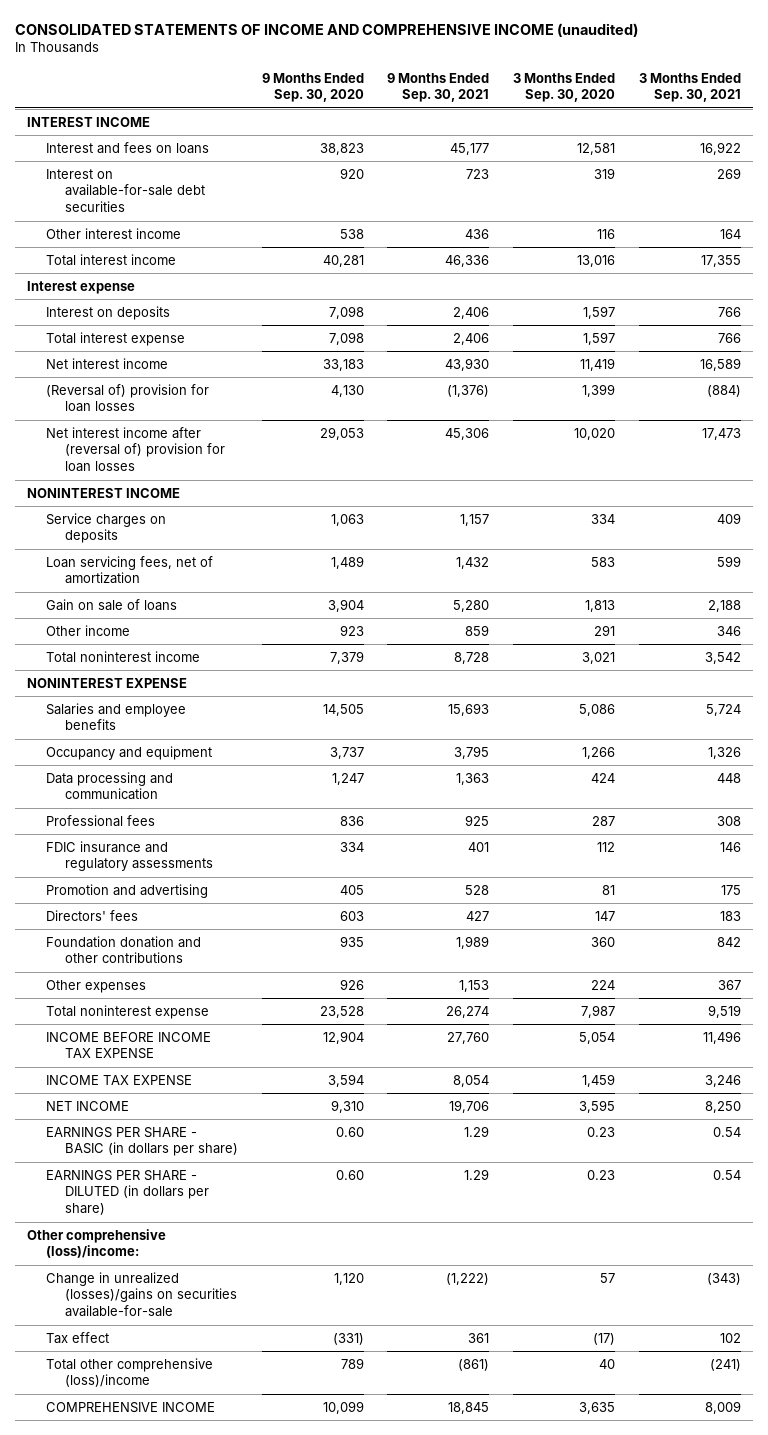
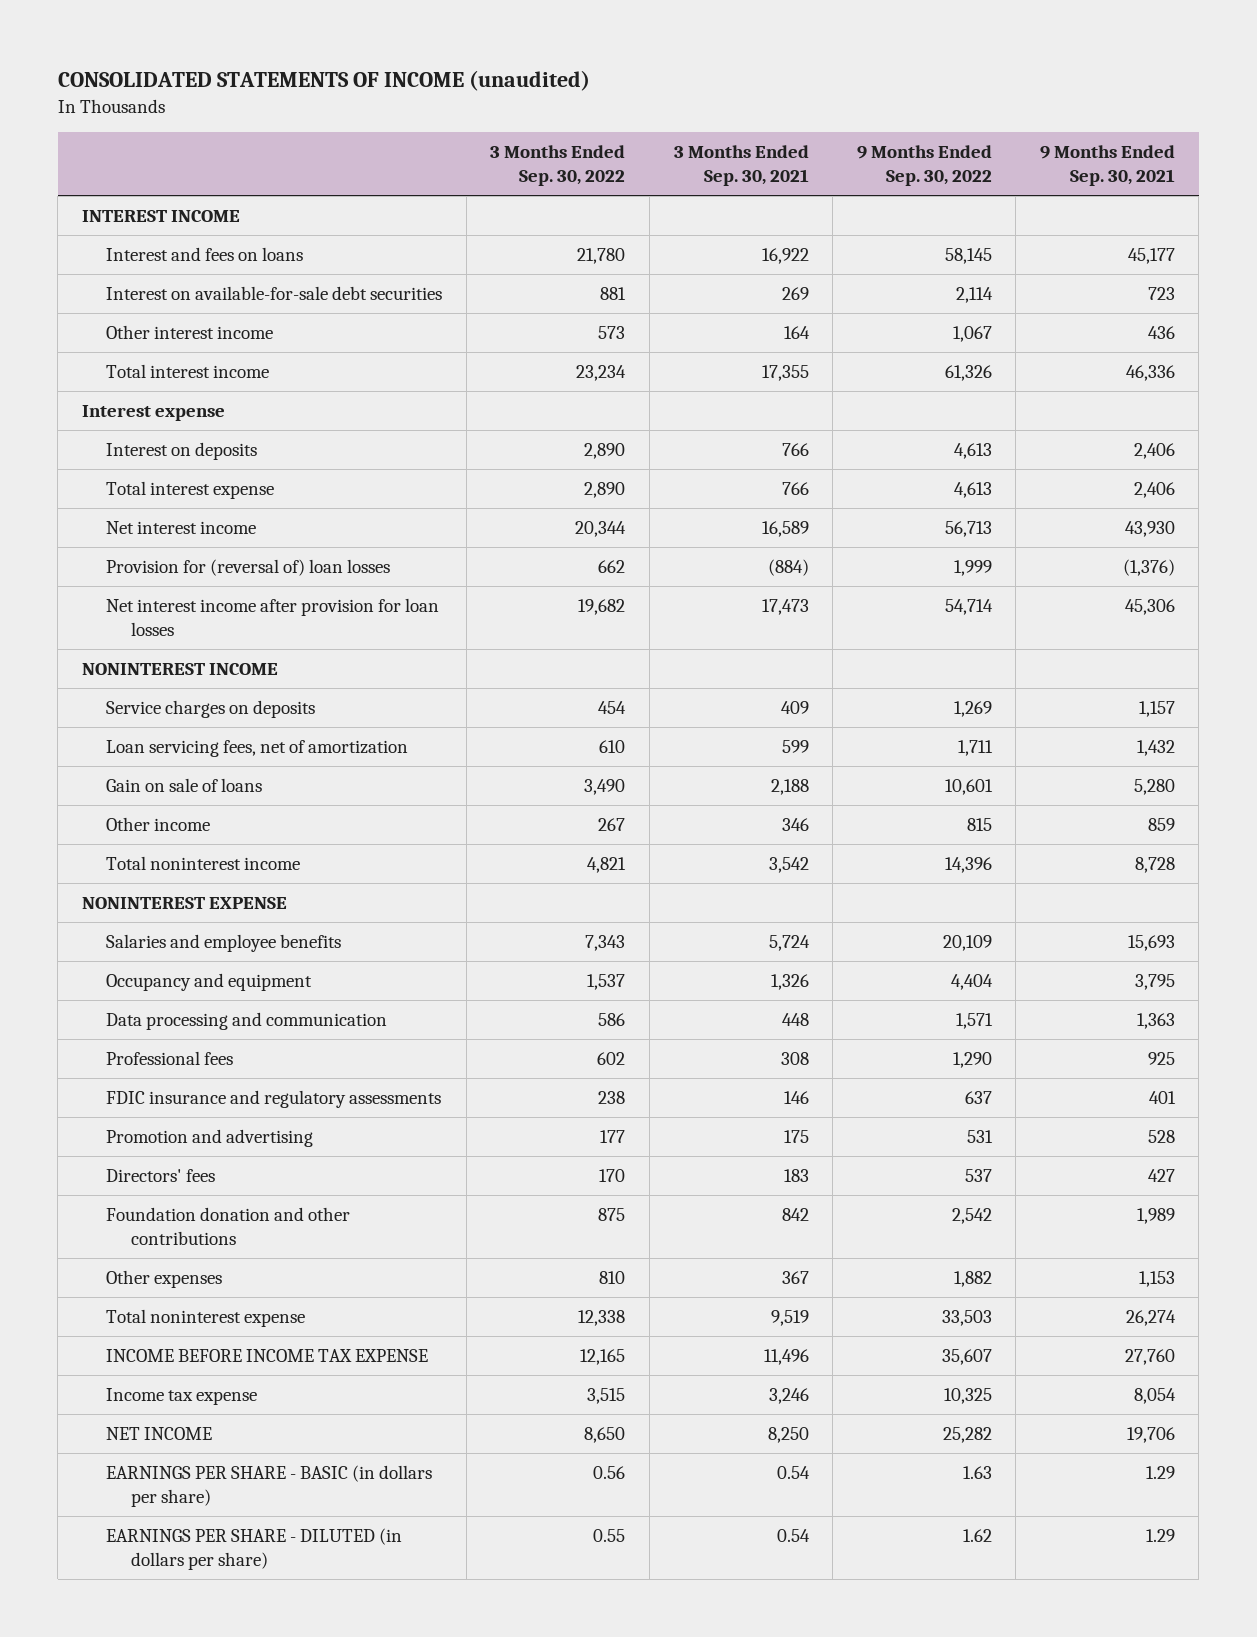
[14,22,638,37] CONSOLIDATED STATEMENTS OF INCOME AND COMPREHENSIVE INCOME (unaudited) -> [57,70,590,92] CONSOLIDATED STATEMENTS OF INCOME (unaudited)
[261,72,364,103] 9 Months Ended Sep. 30, 2020 -> none
[513,72,616,103] 3 Months Ended Sep. 30, 2020 -> none
none -> [490,145,626,187] 3 Months Ended Sep. 30, 2022
none -> [856,145,992,187] 9 Months Ended Sep. 30, 2022
[45,383,209,413] (Reversal of) provision for loan losses -> [106,559,391,577] Provision for (reversal of) loan losses
[45,426,225,473] Net interest income after (reversal of) provision for loan losses -> [106,598,440,636] Net interest income after provision for loan losses
[45,1074,192,1086] INCOME TAX EXPENSE -> [106,1388,258,1406] Income tax expense
[26,1228,166,1259] Other comprehensive (loss)/income: -> none
[45,1271,237,1318] Change in unrealized (losses)/gains on securities available-for-sale -> none
[45,1331,109,1344] Tax effect -> none
[45,1357,213,1388] Total other comprehensive (loss)/income -> none
[45,1401,215,1413] COMPREHENSIVE INCOME -> none

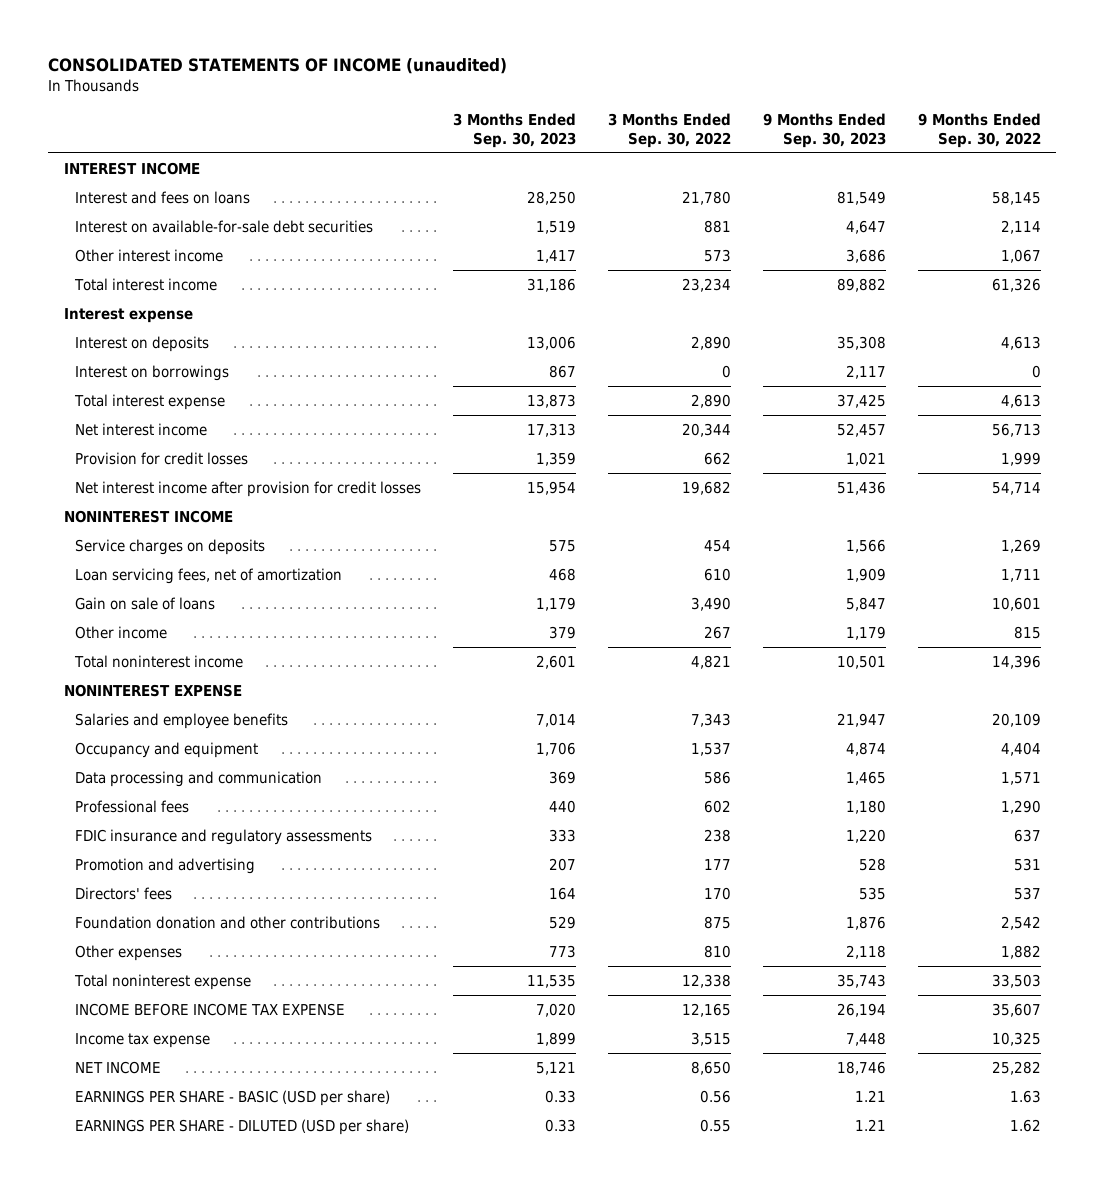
[673,145,809,187] 3 Months Ended Sep. 30, 2021 -> none
[1039,145,1175,187] 9 Months Ended Sep. 30, 2021 -> none
none -> [453,113,577,148] 3 Months Ended Sep. 30, 2023
none -> [762,113,886,148] 9 Months Ended Sep. 30, 2023
none -> [75,364,230,381] Interest on borrowings
[106,559,391,577] Provision for (reversal of) loan losses -> [75,451,249,465] Provision for credit losses
[106,598,440,636] Net interest income after provision for loan losses -> [75,480,422,497] Net interest income after provision for credit losses
[106,1465,433,1507] EARNINGS PER SHARE - BASIC (in dollars per share) -> [75,1089,391,1106] EARNINGS PER SHARE - BASIC (USD per share)
[106,1528,403,1570] EARNINGS PER SHARE - DILUTED (in dollars per share) -> [75,1118,410,1135] EARNINGS PER SHARE - DILUTED (USD per share)

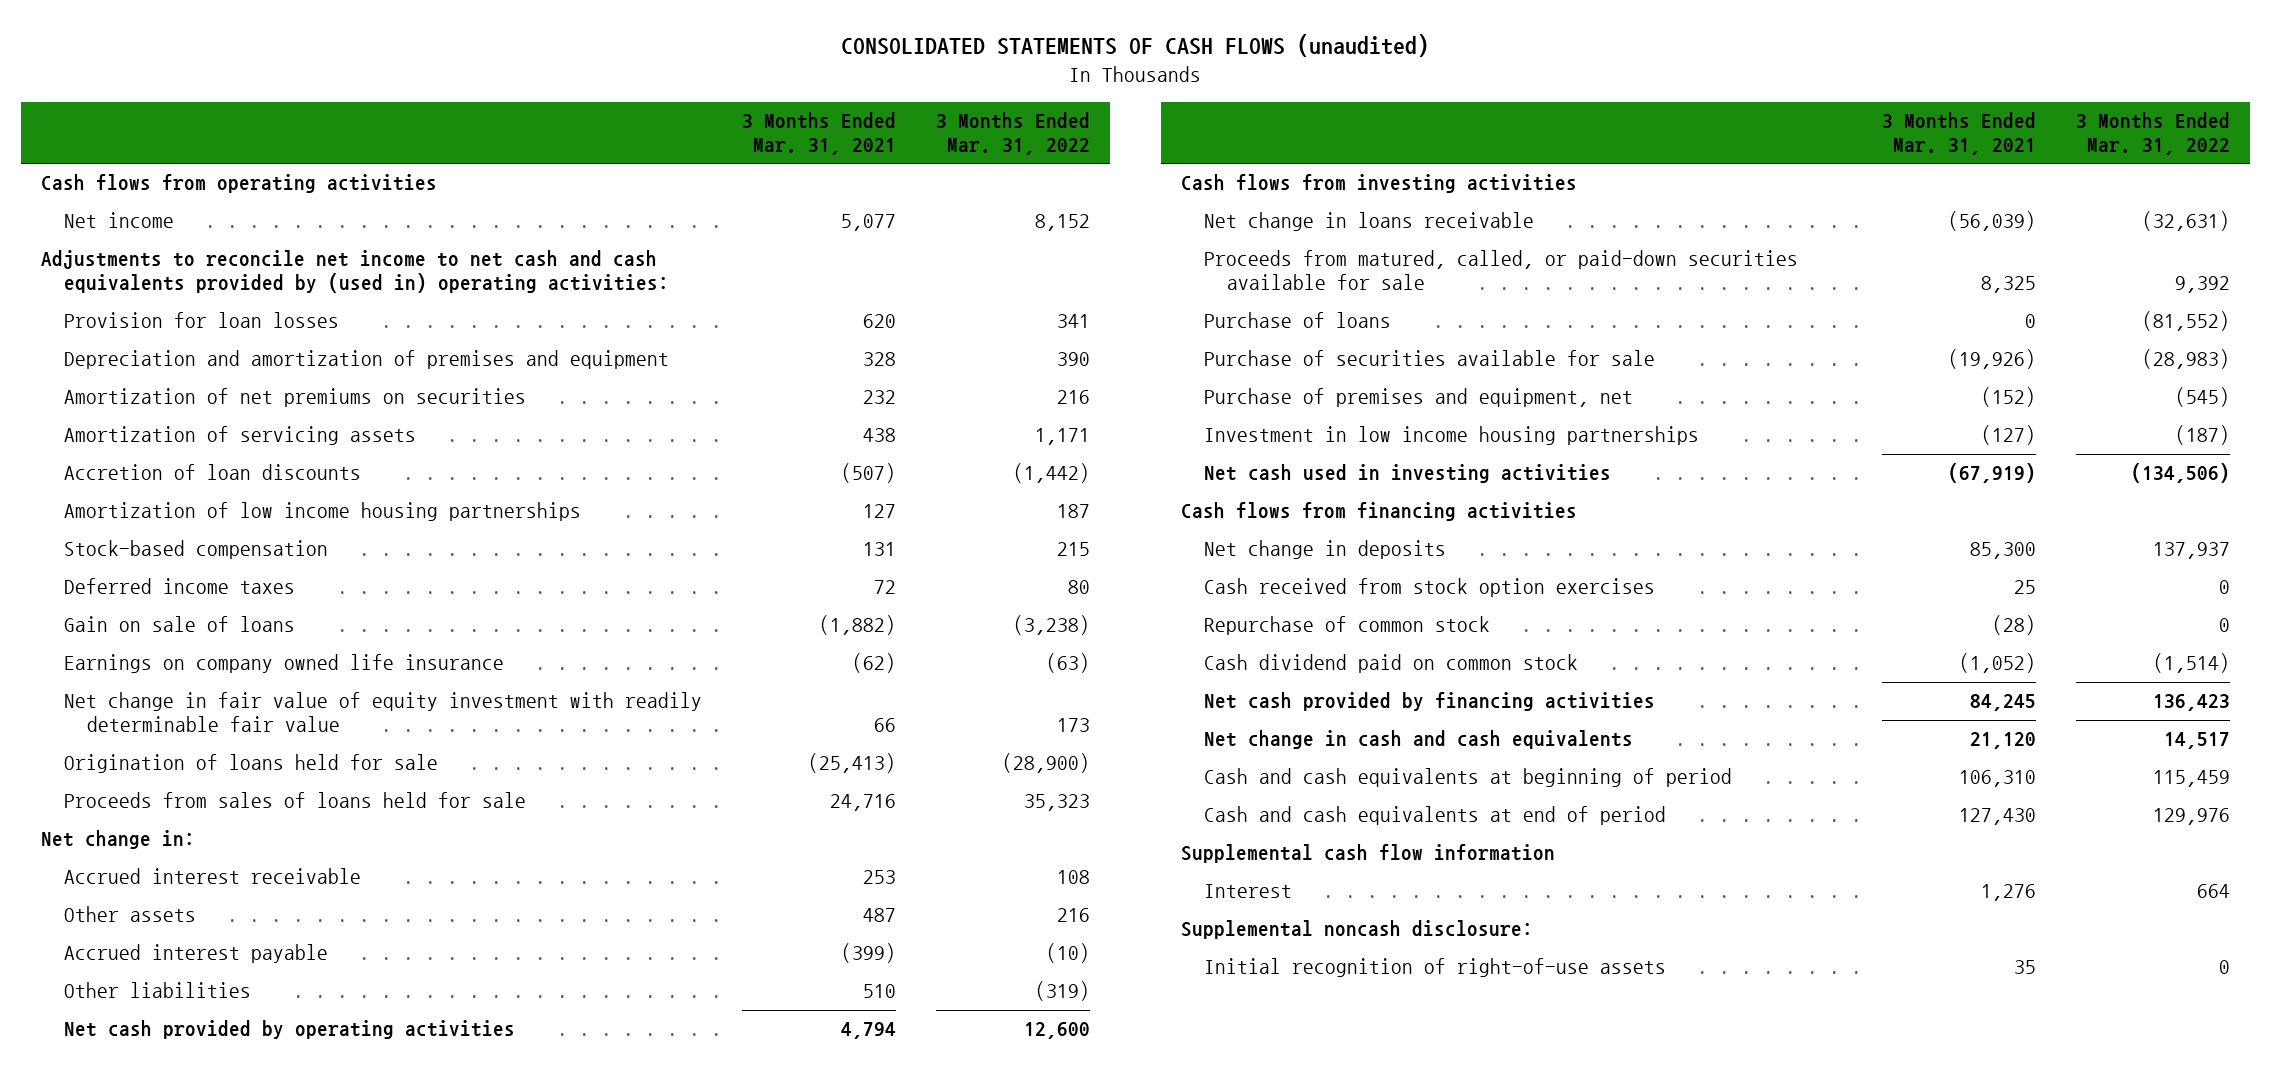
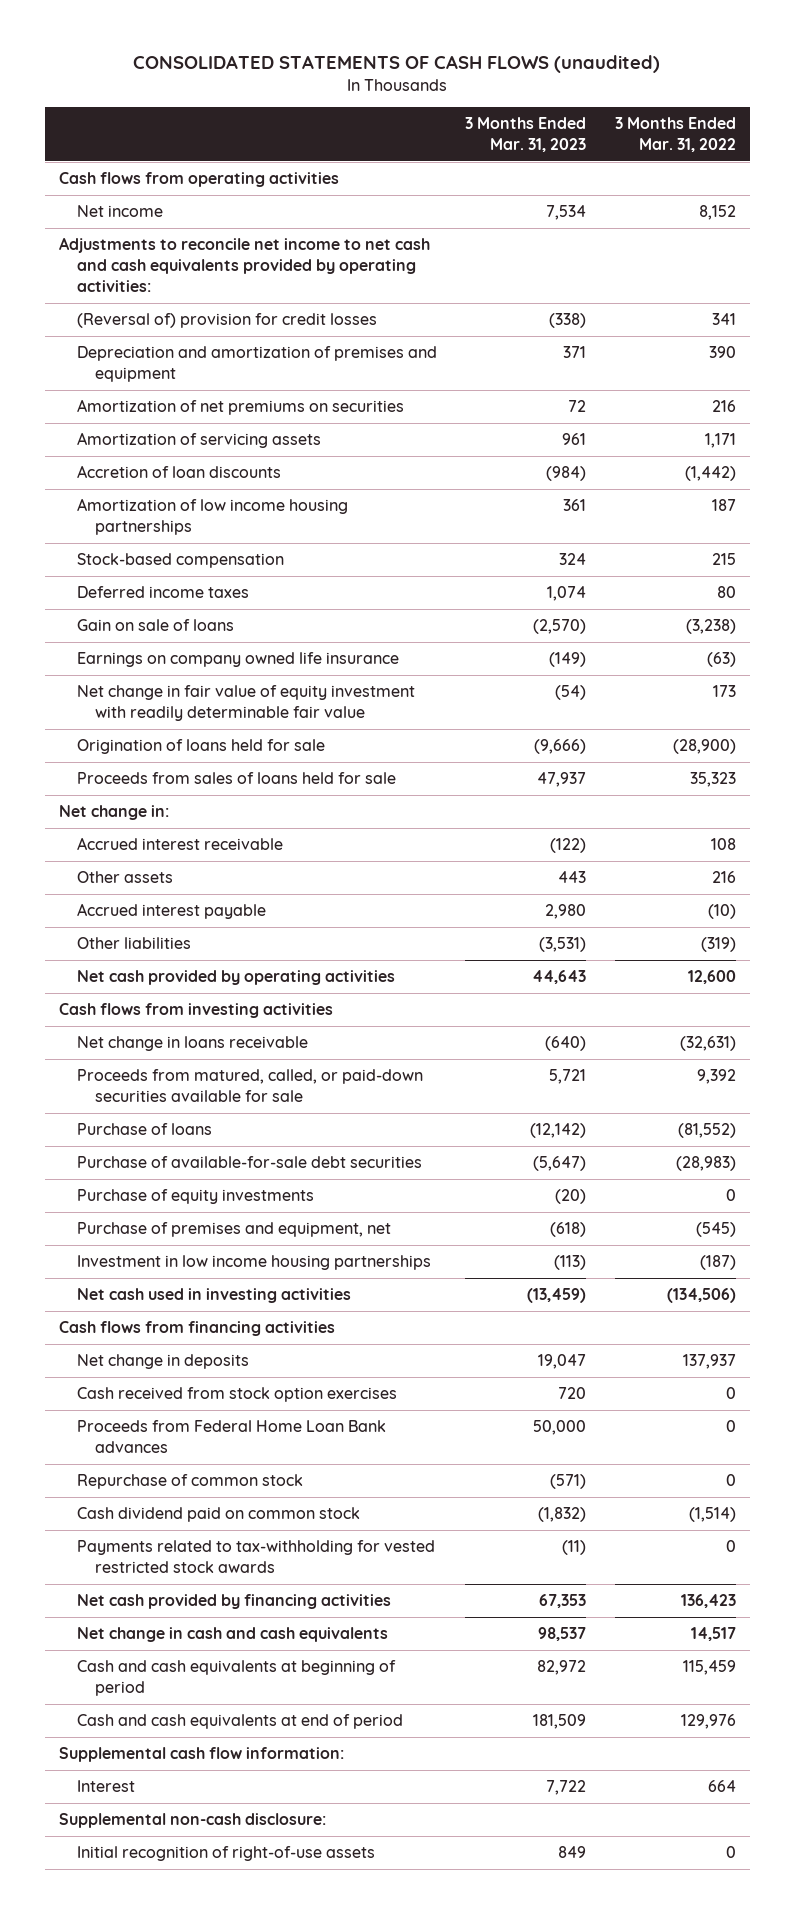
[741,112,896,156] 3 Months Ended Mar. 31, 2021 -> none
none -> [465,117,587,153] 3 Months Ended Mar. 31, 2023
[41,250,670,294] Adjustments to reconcile net income to net cash and cash equivalents provided by (used in) operating activities: -> [58,237,430,292] Adjustments to reconcile net income to net cash and cash equivalents provided by operating activities:
[64,312,340,329] Provision for loan losses -> [76,313,377,329] (Reversal of) provision for credit losses
[1204,350,1656,367] Purchase of securities available for sale -> [76,1156,422,1169] Purchase of available-for-sale debt securities
none -> [76,1189,314,1205] Purchase of equity investments
none -> [76,1420,386,1454] Proceeds from Federal Home Loan Bank advances
none -> [76,1540,435,1574] Payments related to tax-withholding for vested restricted stock awards
[1181,844,1556,864] Supplemental cash flow information -> [58,1747,344,1763] Supplemental cash flow information:
[1181,920,1534,940] Supplemental noncash disclosure: -> [58,1813,326,1829] Supplemental non-cash disclosure:

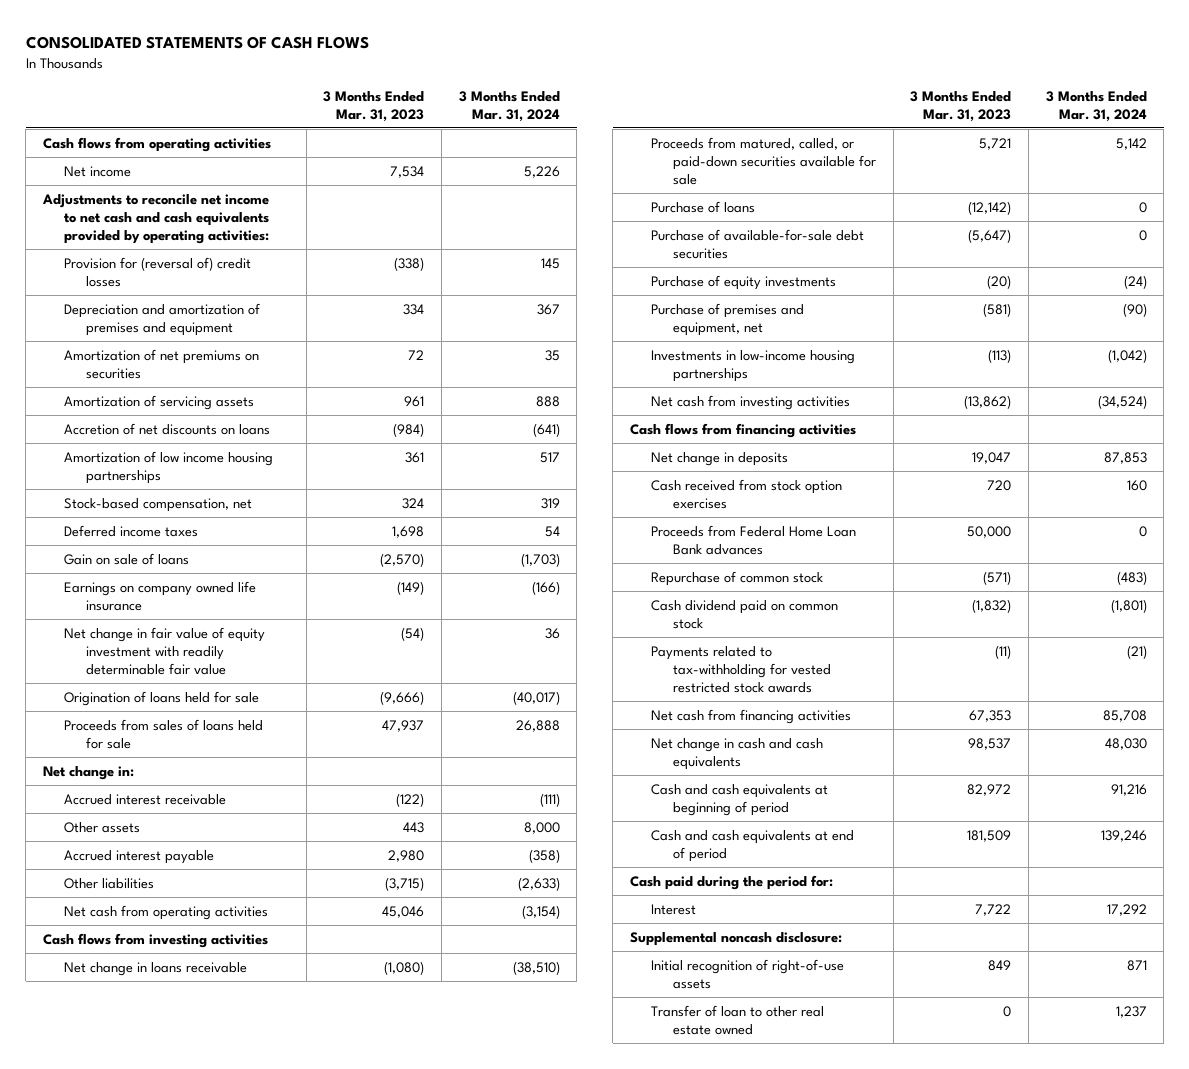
[133,55,661,74] CONSOLIDATED STATEMENTS OF CASH FLOWS (unaudited) -> [25,36,369,50] CONSOLIDATED STATEMENTS OF CASH FLOWS
[614,117,736,153] 3 Months Ended Mar. 31, 2022 -> none
none -> [458,90,560,122] 3 Months Ended Mar. 31, 2024
[76,313,377,329] (Reversal of) provision for credit losses -> [64,256,252,287] Provision for (reversal of) credit losses
[563,346,587,359] 371 -> [403,303,425,315] 334
[76,465,281,479] Accretion of loan discounts -> [64,422,271,435] Accretion of net discounts on loans
[76,553,284,569] Stock-based compensation -> [64,497,253,512] Stock-based compensation, net
[547,586,587,602] 1,074 -> [392,525,425,538] 1,698
[539,937,587,953] (3,531) -> [385,876,425,891] (3,715)
[76,970,395,986] Net cash provided by operating activities -> [64,904,269,920] Net cash from operating activities
[532,970,587,985] 44,643 -> [382,905,425,918] 45,046
[545,1036,587,1052] (640) -> [384,960,425,975] (1,080)
[550,1222,587,1238] (618) -> [983,302,1012,317] (581)
[76,1255,431,1271] Investment in low income housing partnerships -> [651,349,856,382] Investments in low-income housing partnerships
[76,1288,351,1304] Net cash used in investing activities -> [651,394,851,410] Net cash from investing activities
[527,1288,587,1304] (13,459) -> [964,394,1012,409] (13,862)
[76,1594,391,1610] Net cash provided by financing activities -> [651,708,852,724] Net cash from financing activities
[58,1747,344,1763] Supplemental cash flow information: -> [629,874,833,890] Cash paid during the period for:
[58,1813,326,1829] Supplemental non-cash disclosure: -> [629,931,842,946] Supplemental noncash disclosure:
none -> [651,1004,825,1035] Transfer of loan to other real estate owned

